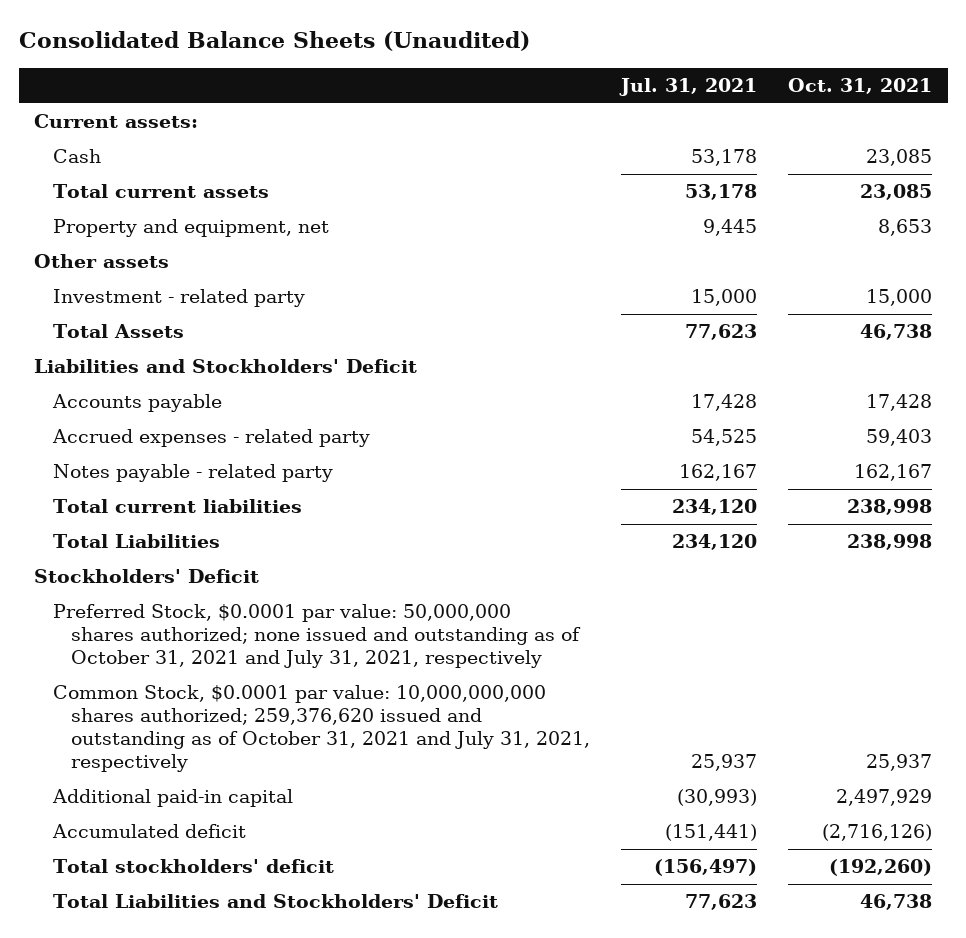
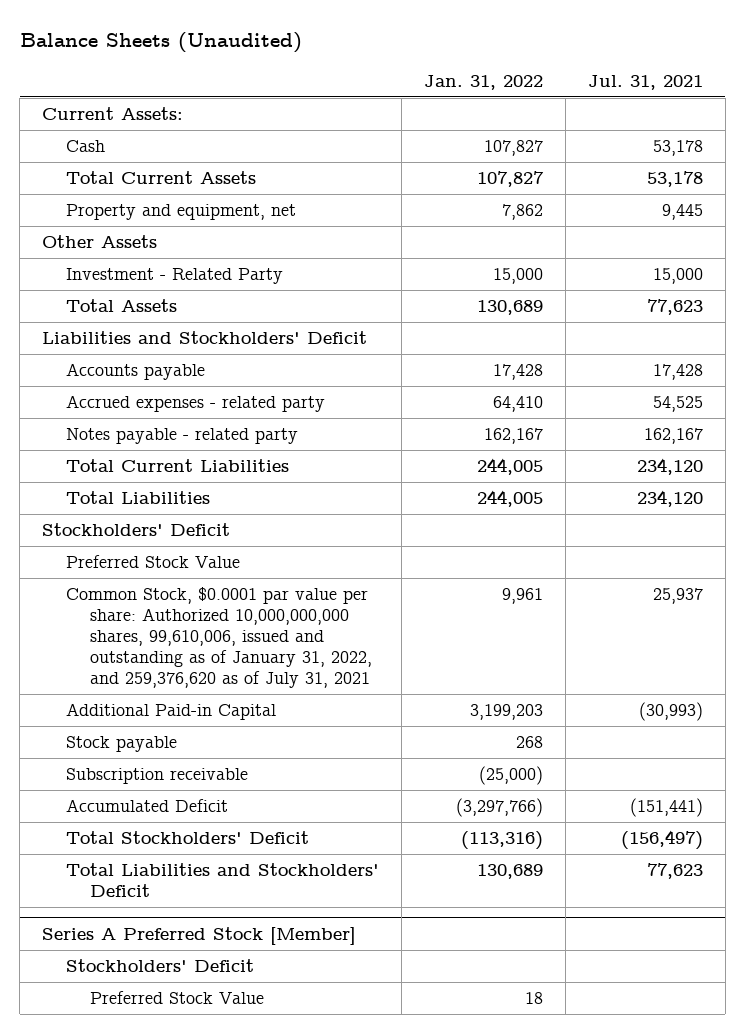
[18,31,530,52] Consolidated Balance Sheets (Unaudited) -> [19,32,302,54] Balance Sheets (Unaudited)
[788,78,933,95] Oct. 31, 2021 -> none
none -> [423,74,543,90] Jan. 31, 2022
[34,114,199,129] Current assets: -> [42,107,184,121] Current Assets:
[52,184,269,199] Total current assets -> [66,171,257,185] Total Current Assets
[34,254,170,269] Other assets -> [42,235,158,249] Other Assets
[52,289,305,308] Investment - related party -> [66,268,284,285] Investment - Related Party
[52,499,302,514] Total current liabilities -> [66,459,290,473] Total Current Liabilities
[52,604,581,669] Preferred Stock, $0.0001 par value: 50,000,000 shares authorized; none issued and outstanding as of October 31, 2021 and July 31, 2021, respectively -> [66,555,241,569] Preferred Stock Value
[52,685,590,773] Common Stock, $0.0001 par value: 10,000,000,000 shares authorized; 259,376,620 issued and outstanding as of October 31, 2021 and July 31, 2021, respectively -> [66,587,372,689] Common Stock, $0.0001 par value per share: Authorized 10,000,000,000 shares, 99,610,006, issued and outstanding as of January 31, 2022, and 259,376,620 as of July 31, 2021
[51,789,293,808] Additional paid-in capital -> [66,703,277,721] Additional Paid-in Capital
none -> [66,736,178,753] Stock payable
none -> [66,768,249,785] Subscription receivable
[51,824,246,839] Accumulated deficit -> [66,799,229,813] Accumulated Deficit
[52,859,334,874] Total stockholders' deficit -> [66,831,310,845] Total Stockholders' Deficit
none -> [42,926,357,945] Series A Preferred Stock [Member]
none -> [66,959,255,973] Stockholders' Deficit
none -> [89,991,264,1005] Preferred Stock Value

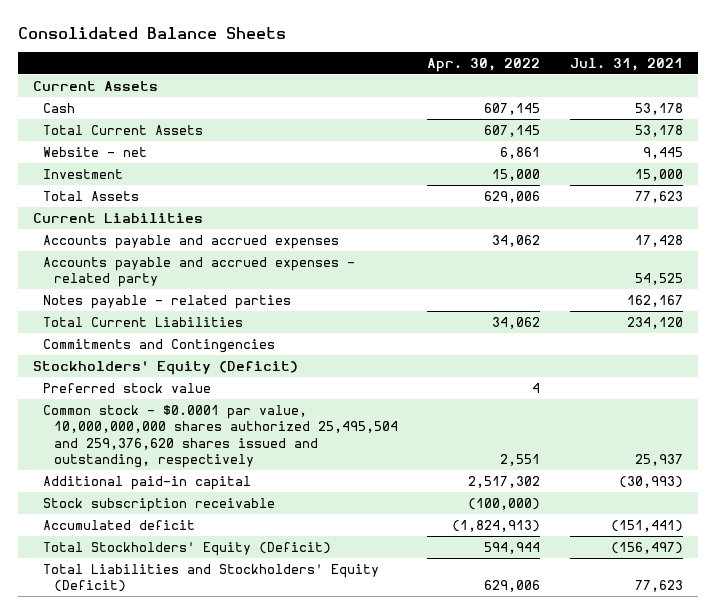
[19,32,302,54] Balance Sheets (Unaudited) -> [18,26,287,39] Consolidated Balance Sheets
[423,74,543,90] Jan. 31, 2022 -> none
none -> [427,57,541,72] Apr. 30, 2022
[42,107,184,121] Current Assets: -> [32,80,158,91] Current Assets
[42,235,158,249] Other Assets -> none
[66,204,297,221] Property and equipment, net -> [43,146,148,157] Website - net
[66,268,284,285] Investment - Related Party -> [43,168,124,179] Investment
[42,331,368,345] Liabilities and Stockholders' Deficit -> none
none -> [32,212,203,223] Current Liabilities
[66,363,206,381] Accounts payable -> [43,234,340,249] Accounts payable and accrued expenses
[66,395,326,413] Accrued expenses - related party -> [43,256,356,288] Accounts payable and accrued expenses - related party
[66,428,299,445] Notes payable - related party -> [43,294,292,309] Notes payable - related parties
[66,491,211,505] Total Liabilities -> none
[66,736,178,753] Stock payable -> none
[42,926,357,945] Series A Preferred Stock [Member] -> none
[66,959,255,973] Stockholders' Deficit -> none
[89,991,264,1005] Preferred Stock Value -> none
none -> [43,338,276,353] Commitments and Contingencies
[42,523,231,537] Stockholders' Deficit -> [32,360,298,375] Stockholders' Equity (Deficit)
[66,555,241,569] Preferred Stock Value -> [43,382,212,393] Preferred stock value
[66,587,372,689] Common Stock, $0.0001 par value per share: Authorized 10,000,000,000 shares, 99,610,006, issued and outstanding as of January 31, 2022, and 259,376,620 as of July 31, 2021 -> [43,404,398,469] Common stock - $0.0001 par value, 10,000,000,000 shares authorized 25,495,504 and 259,376,620 shares issued and outstanding, respectively
[66,703,277,721] Additional Paid-in Capital -> [43,475,252,490] Additional paid-in capital
[66,768,249,785] Subscription receivable -> [43,497,276,512] Stock subscription receivable
[66,799,229,813] Accumulated Deficit -> [43,519,196,530] Accumulated deficit
[66,831,310,845] Total Stockholders' Deficit -> [43,541,332,556] Total Stockholders' Equity (Deficit)
[66,863,380,898] Total Liabilities and Stockholders' Deficit -> [43,563,380,593] Total Liabilities and Stockholders' Equity (Deficit)

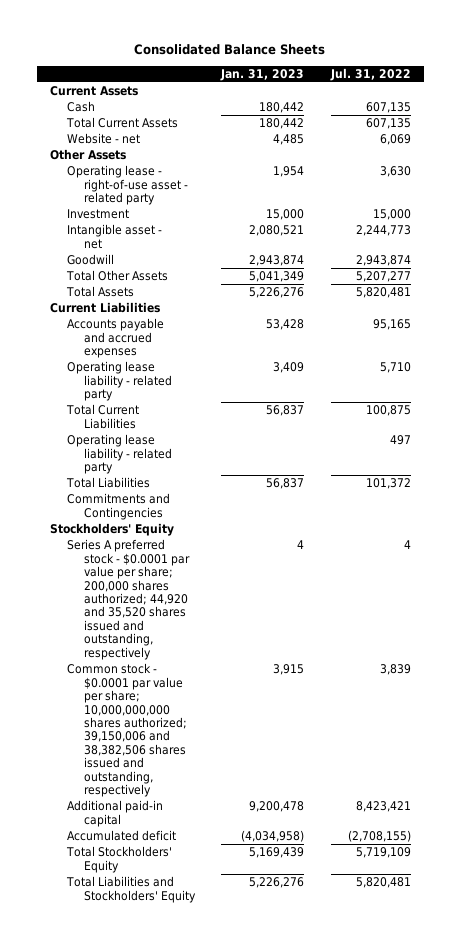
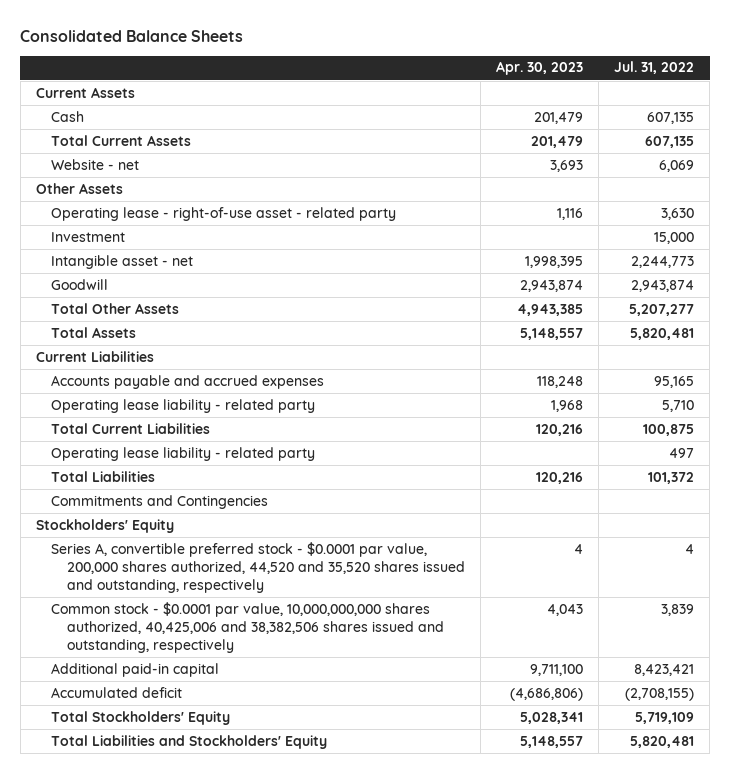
[220,68,305,81] Jan. 31, 2023 -> none
none -> [496,61,584,76] Apr. 30, 2023
[66,539,190,660] Series A preferred stock - $0.0001 par value per share; 200,000 shares authorized; 44,920 and 35,520 shares issued and outstanding, respectively -> [51,541,466,593] Series A, convertible preferred stock - $0.0001 par value, 200,000 shares authorized, 44,520 and 35,520 shares issued and outstanding, respectively
[66,663,187,797] Common stock - $0.0001 par value per share; 10,000,000,000 shares authorized; 39,150,006 and 38,382,506 shares issued and outstanding, respectively -> [51,601,445,653] Common stock - $0.0001 par value, 10,000,000,000 shares authorized, 40,425,006 and 38,382,506 shares issued and outstanding, respectively

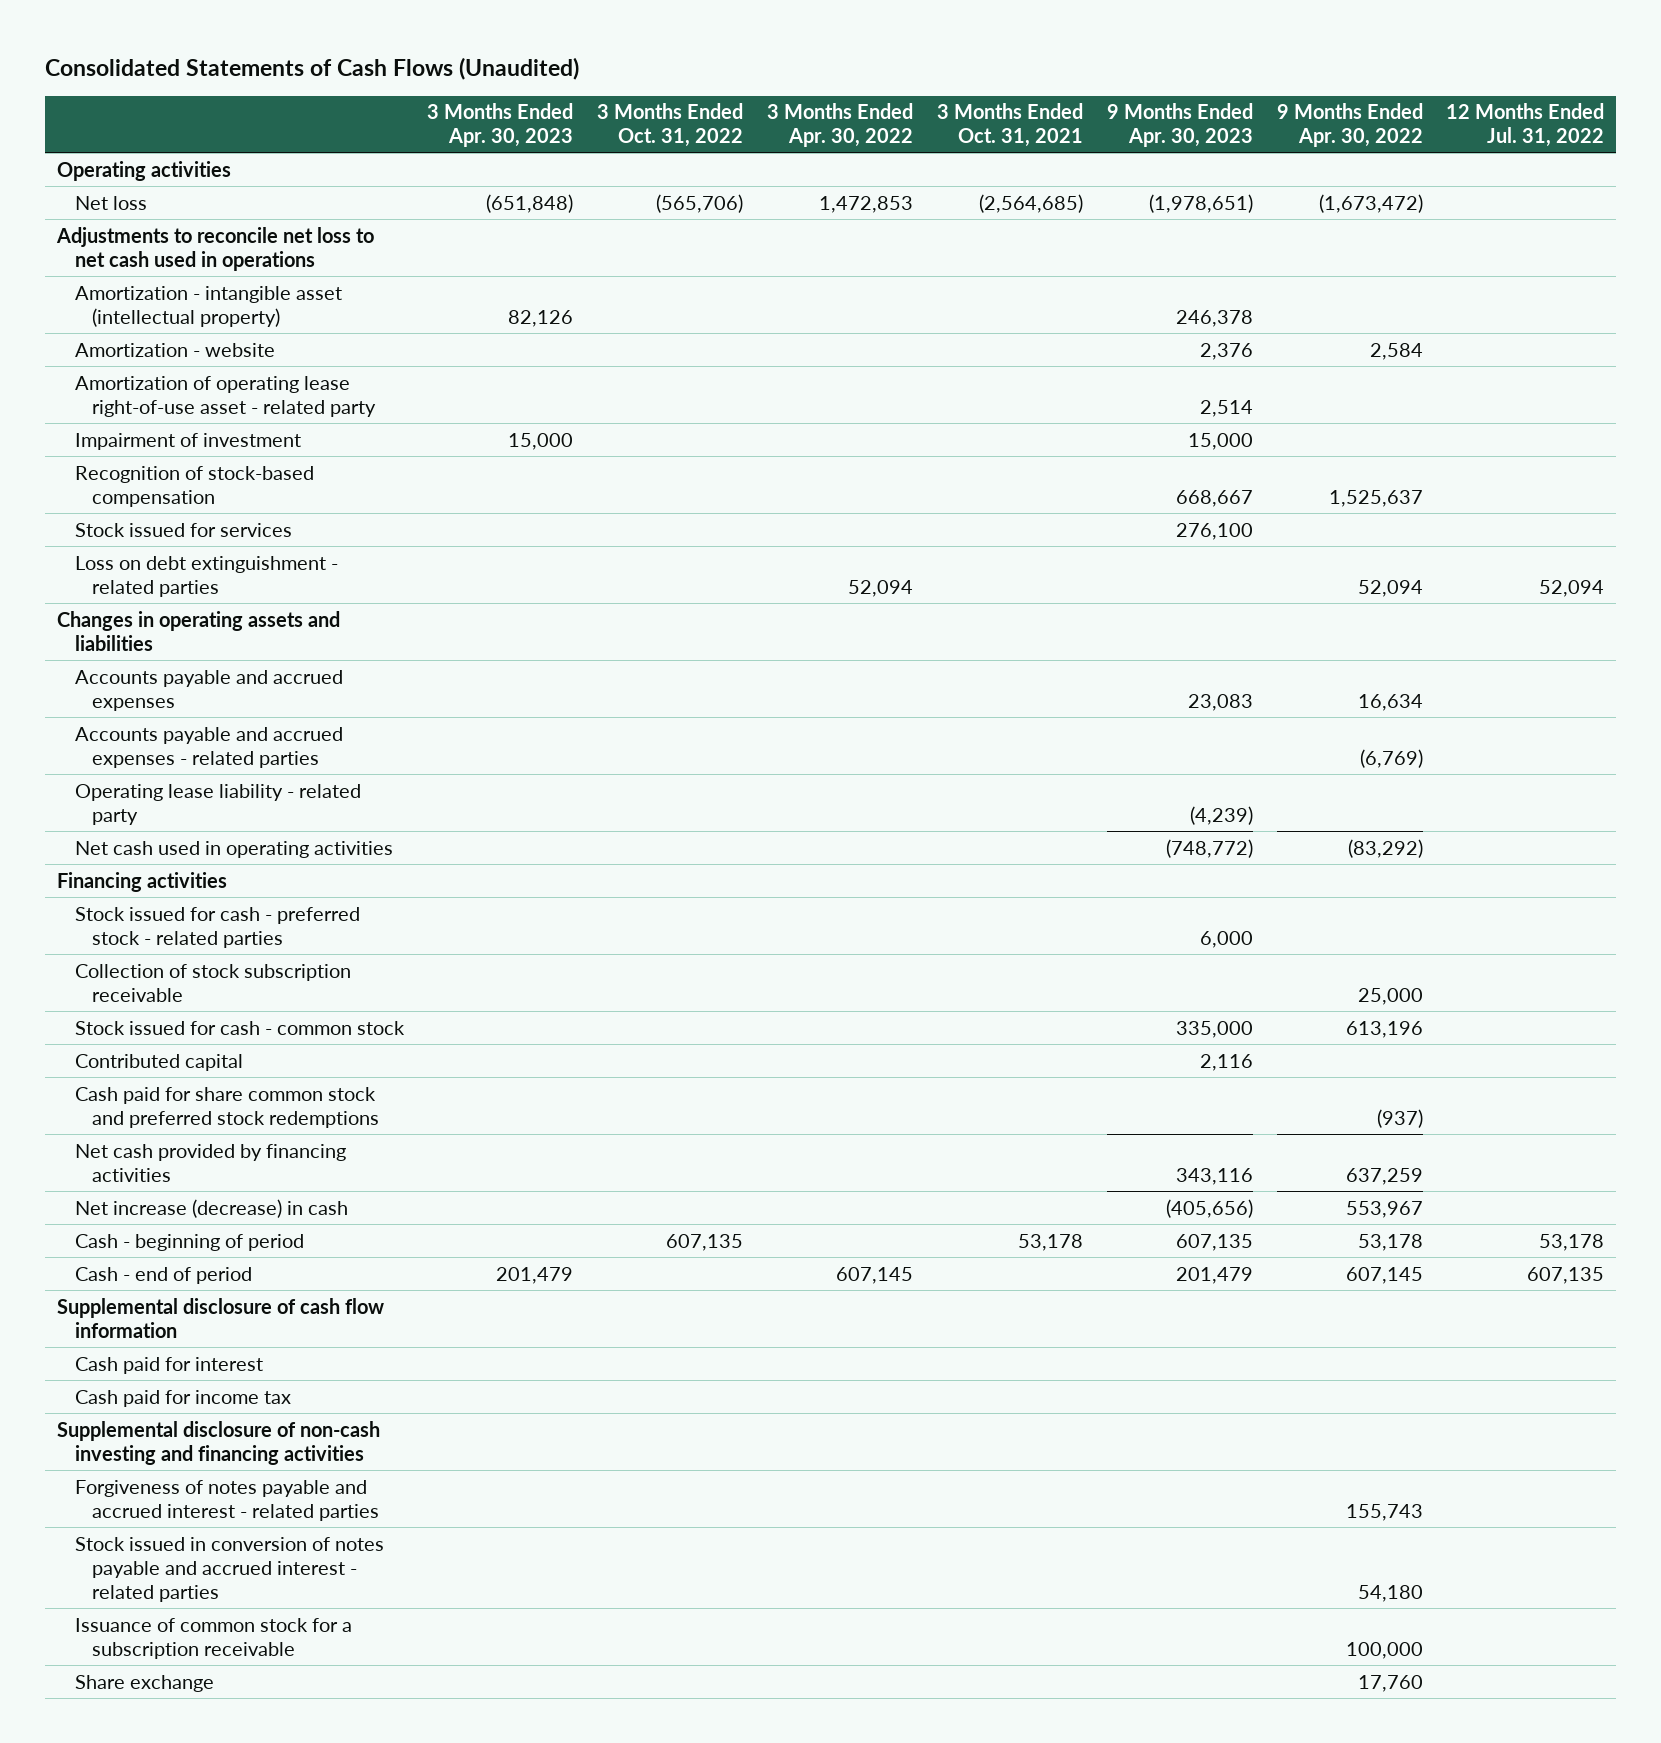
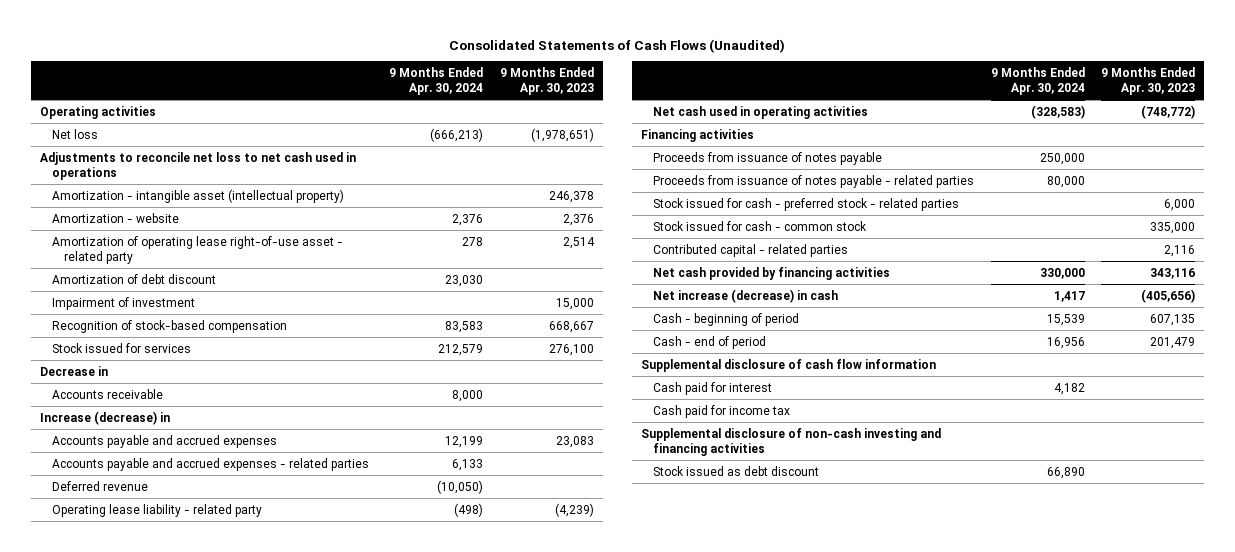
[427,103,574,148] 3 Months Ended Apr. 30, 2023 -> none
[597,103,744,148] 3 Months Ended Oct. 31, 2022 -> none
[767,103,914,148] 3 Months Ended Apr. 30, 2022 -> none
[936,103,1083,148] 3 Months Ended Oct. 31, 2021 -> none
[1276,103,1423,148] 9 Months Ended Apr. 30, 2022 -> none
[1446,103,1605,148] 12 Months Ended Jul. 31, 2022 -> none
none -> [389,67,484,96] 9 Months Ended Apr. 30, 2024
none -> [51,273,216,284] Amortization of debt discount
[74,555,338,597] Loss on debt extinguishment - related parties -> none
[56,610,340,651] Changes in operating assets and liabilities -> none
none -> [39,365,108,376] Decrease in
none -> [51,388,163,399] Accounts receivable
none -> [39,410,170,425] Increase (decrease) in
none -> [51,480,148,491] Deferred revenue
none -> [652,151,882,165] Proceeds from issuance of notes payable
none -> [652,174,974,188] Proceeds from issuance of notes payable - related parties
[74,963,351,1002] Collection of stock subscription receivable -> none
[74,1086,380,1128] Cash paid for share common stock and preferred stock redemptions -> none
[74,1053,243,1071] Contributed capital -> [652,243,848,257] Contributed capital - related parties
[74,1479,380,1521] Forgiveness of notes payable and accrued interest - related parties -> none
[74,1617,352,1659] Issuance of common stock for a subscription receivable -> none
[74,1674,214,1692] Share exchange -> none
[74,1536,384,1602] Stock issued in conversion of notes payable and accrued interest - related parties -> [652,465,819,476] Stock issued as debt discount

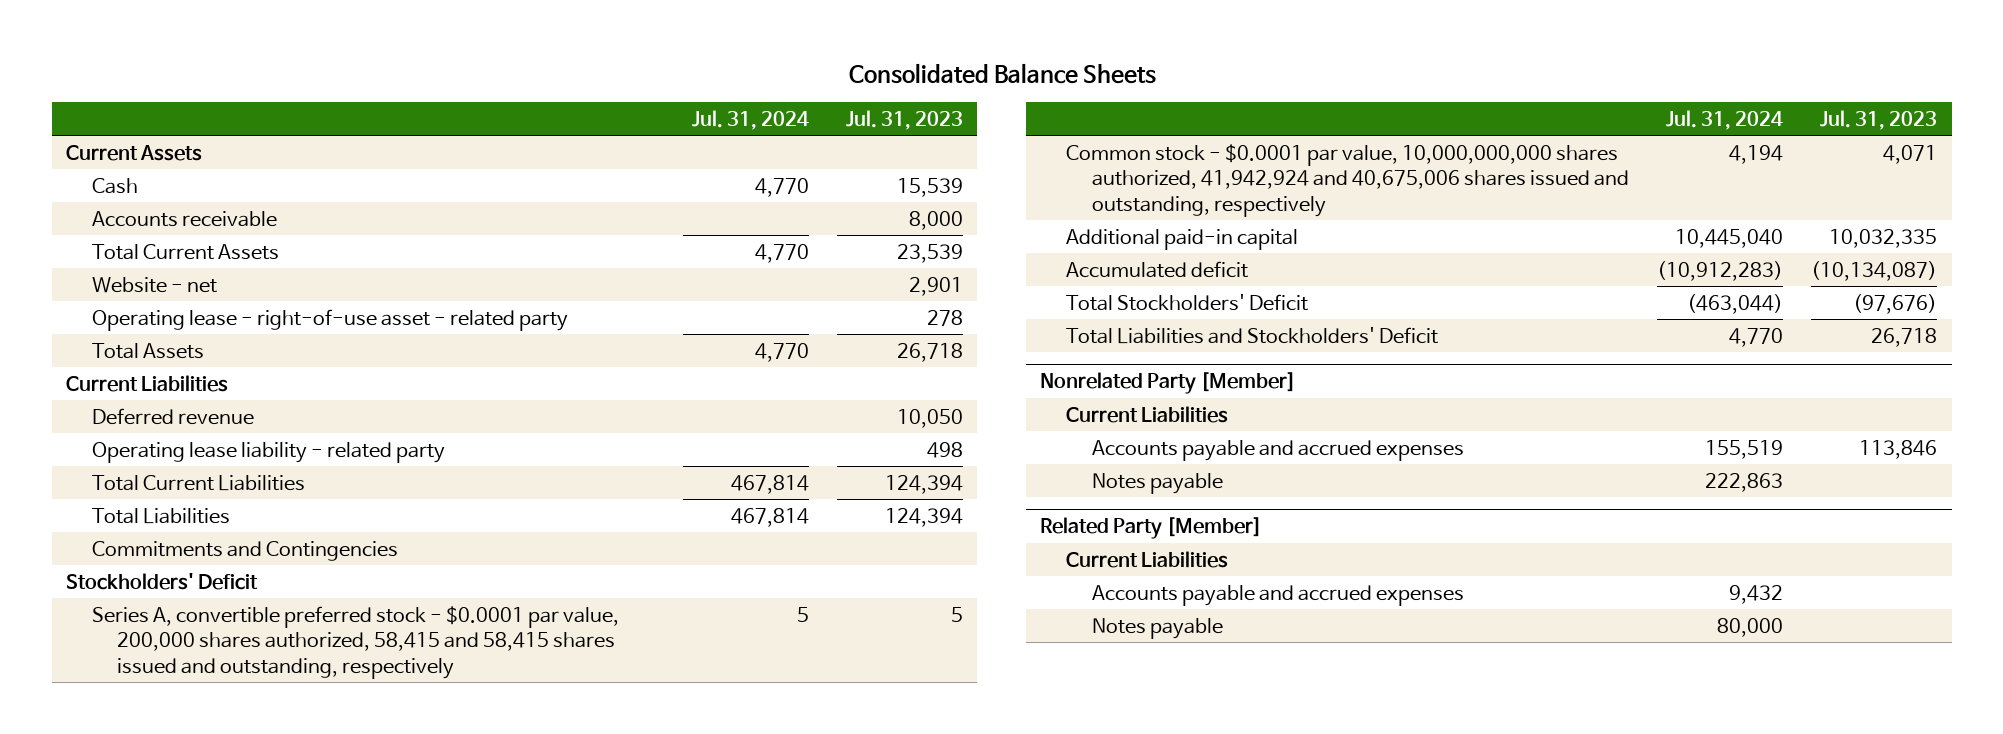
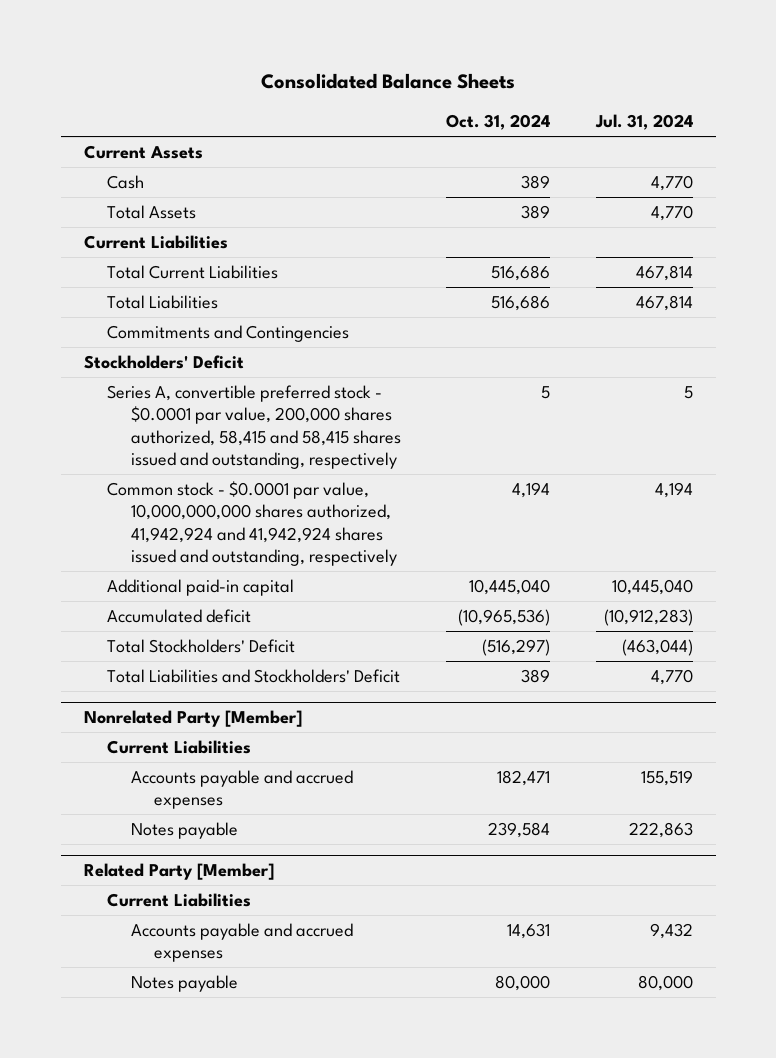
[845,109,963,130] Jul. 31, 2023 -> none
none -> [446,114,551,131] Oct. 31, 2024
[91,210,277,227] Accounts receivable -> none
[91,243,279,260] Total Current Assets -> none
[91,276,217,293] Website - net -> none
[91,308,568,331] Operating lease - right-of-use asset - related party -> none
[91,407,254,425] Deferred revenue -> none
[91,441,445,463] Operating lease liability - related party -> none
[1066,143,1629,217] Common stock - $0.0001 par value, 10,000,000,000 shares authorized, 41,942,924 and 40,675,006 shares issued and outstanding, respectively -> [107,480,397,566] Common stock - $0.0001 par value, 10,000,000,000 shares authorized, 41,942,924 and 41,942,924 shares issued and outstanding, respectively

